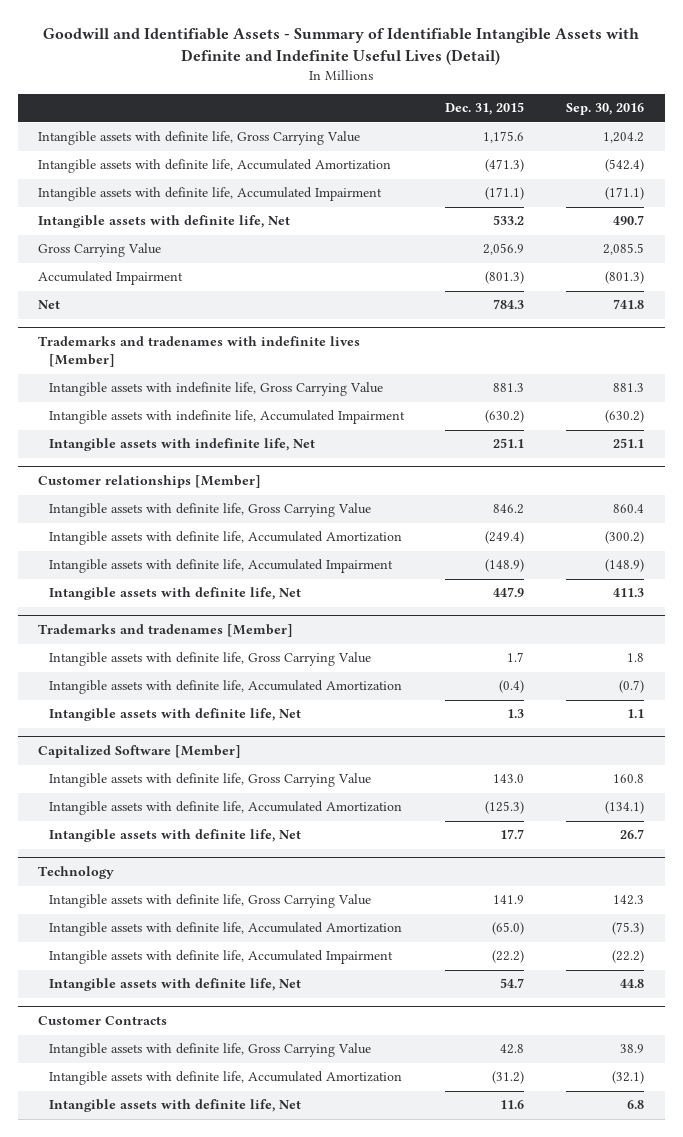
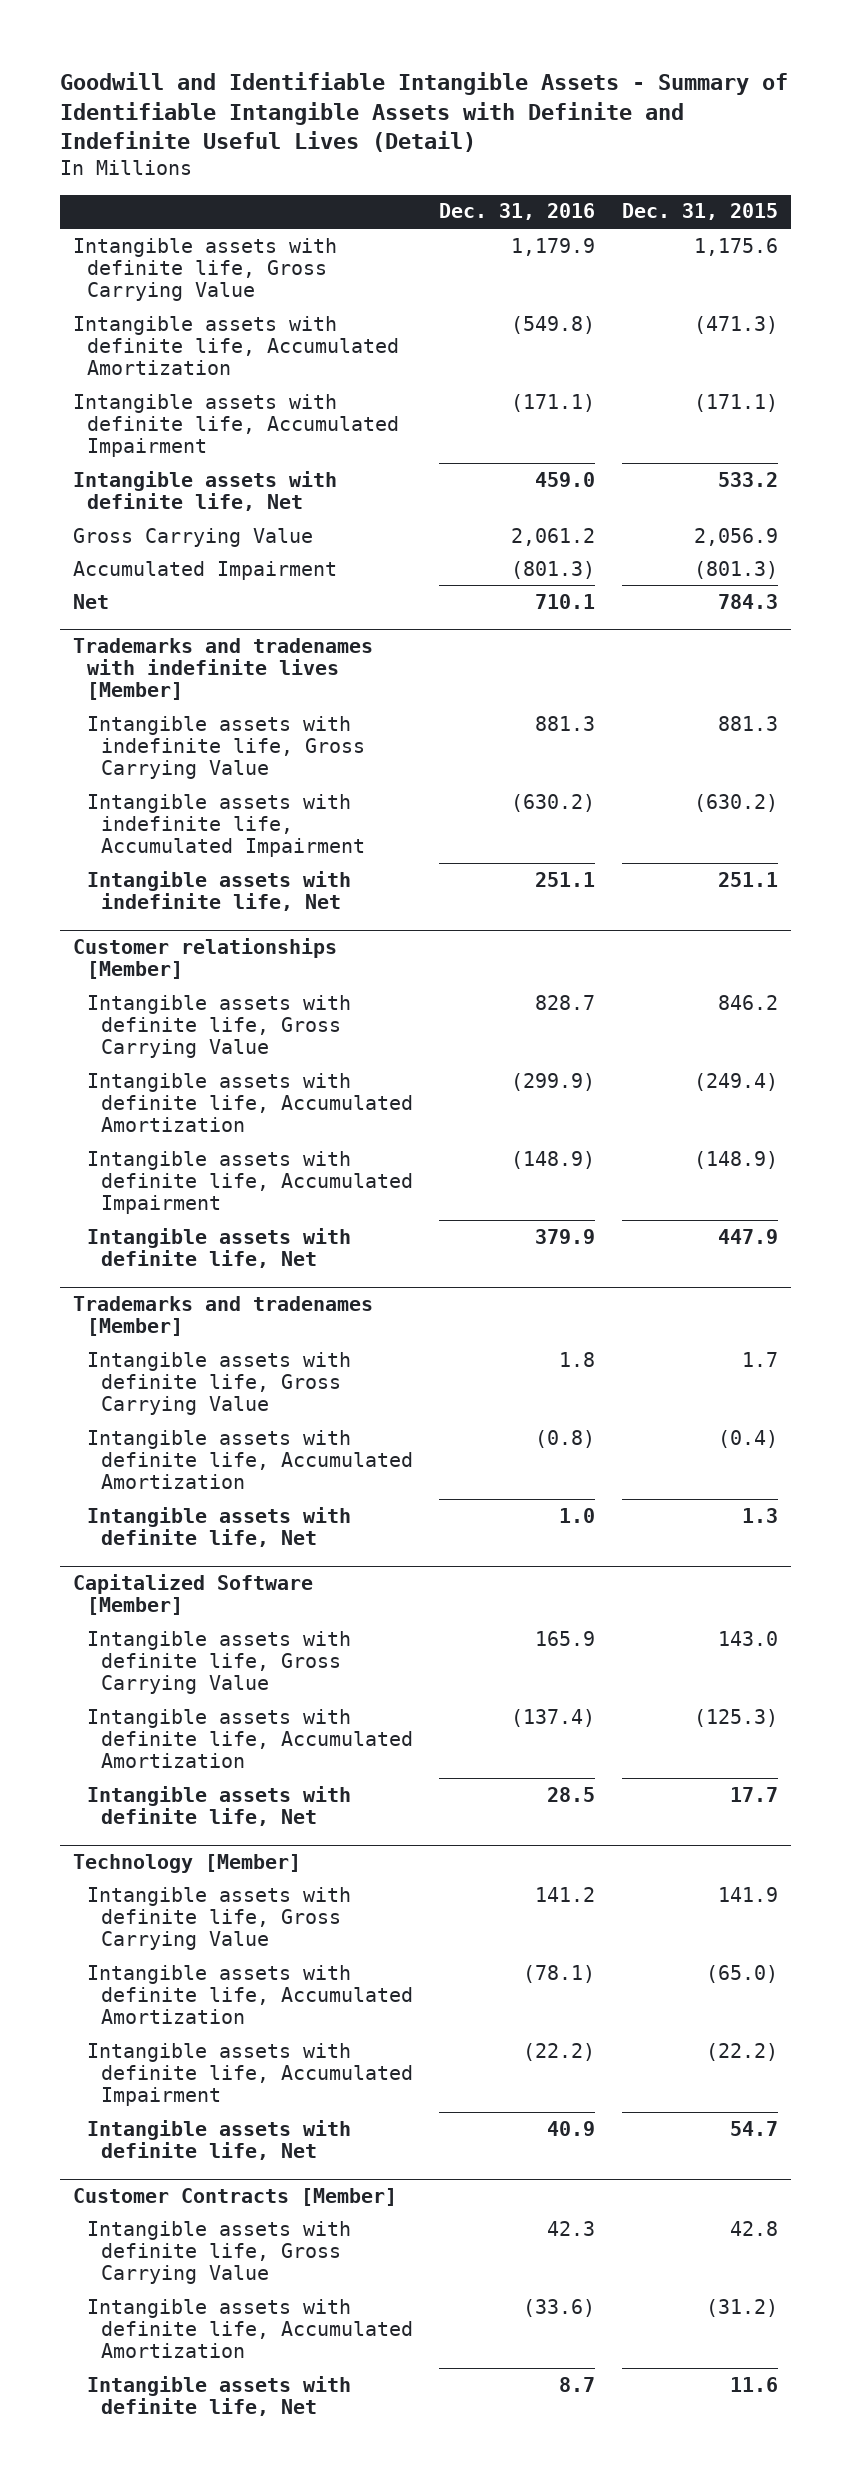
[43,28,640,65] Goodwill and Identifiable Assets - Summary of Identifiable Intangible Assets with Definite and Indefinite Useful Lives (Detail) -> [59,71,788,153] Goodwill and Identifiable Intangible Assets - Summary of Identifiable Intangible Assets with Definite and Indefinite Useful Lives (Detail)
[566,103,645,116] Sep. 30, 2016 -> none
none -> [439,203,596,221] Dec. 31, 2016
[38,866,115,880] Technology -> [73,1853,302,1873] Technology [Member]
[38,1016,168,1026] Customer Contracts -> [73,2187,398,2206] Customer Contracts [Member]

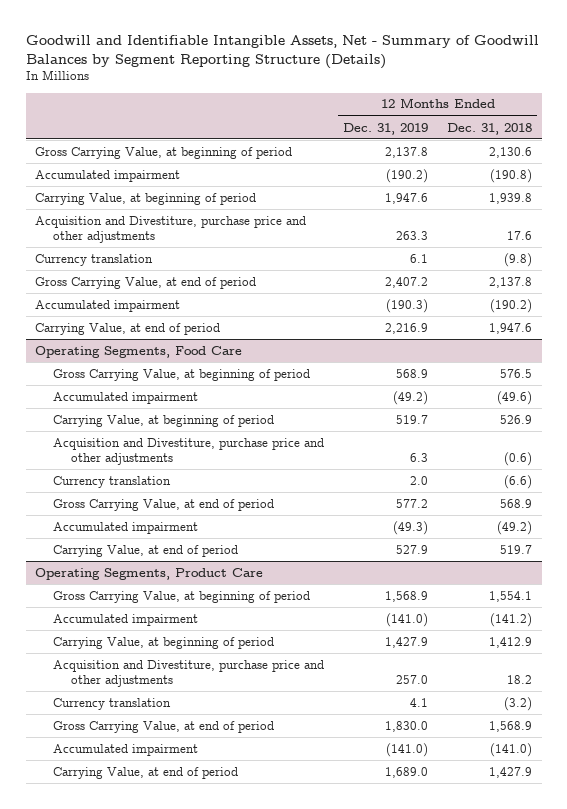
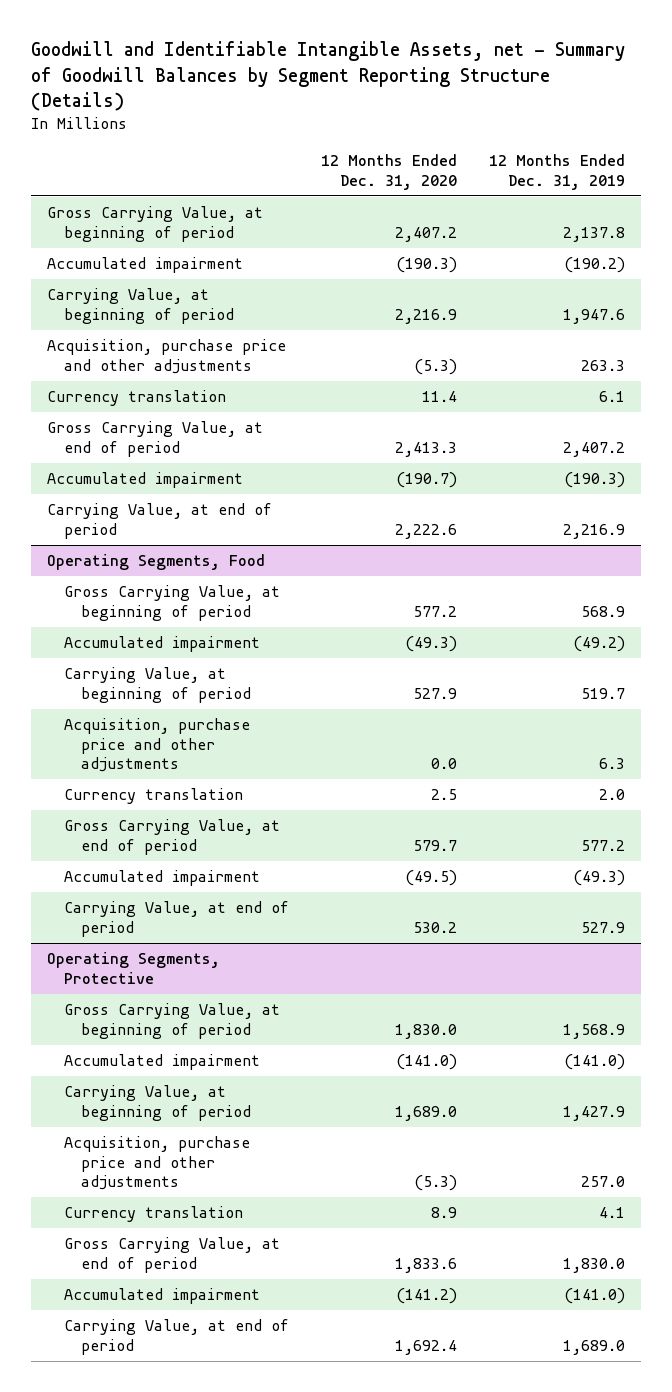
[25,34,539,69] Goodwill and Identifiable Intangible Assets, Net - Summary of Goodwill Balances by Segment Reporting Structure (Details) -> [31,41,626,111] Goodwill and Identifiable Intangible Assets, net - Summary of Goodwill Balances by Segment Reporting Structure (Details)
[447,122,533,135] Dec. 31, 2018 -> none
none -> [320,154,457,190] 12 Months Ended Dec. 31, 2020
[35,215,307,243] Acquisition and Divestiture, purchase price and other adjustments -> [47,339,287,374] Acquisition, purchase price and other adjustments
[35,345,243,358] Operating Segments, Food Care -> [47,554,266,571] Operating Segments, Food
[53,437,325,465] Acquisition and Divestiture, purchase price and other adjustments -> [64,718,251,772] Acquisition, purchase price and other adjustments
[35,567,264,580] Operating Segments, Product Care -> none
none -> [47,952,221,984] Operating Segments, Protective
[53,659,325,687] Acquisition and Divestiture, purchase price and other adjustments -> [64,1136,251,1190] Acquisition, purchase price and other adjustments

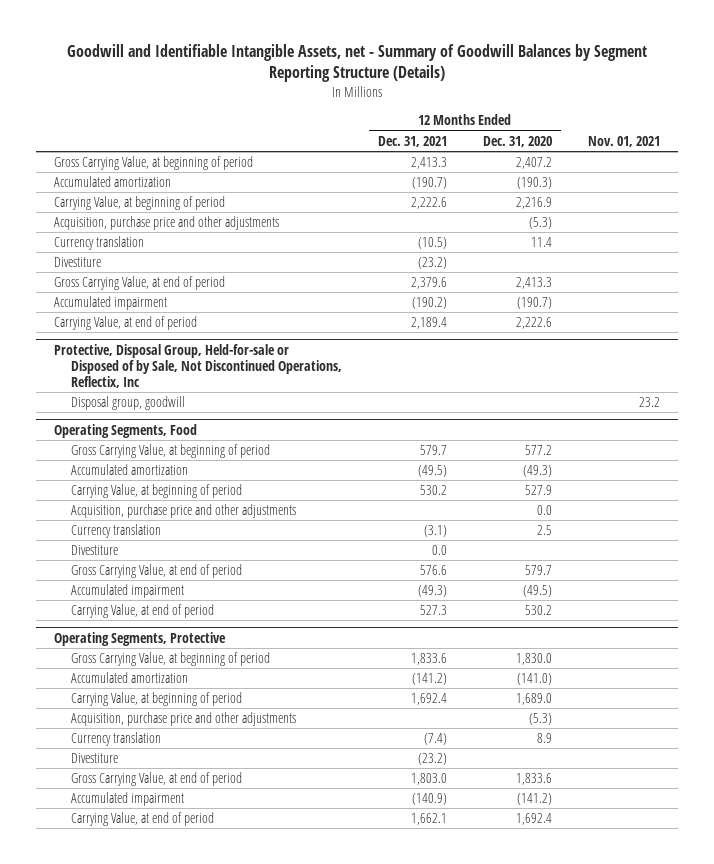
[488,154,625,190] 12 Months Ended Dec. 31, 2019 -> none
none -> [377,135,447,147] Dec. 31, 2021
none -> [588,135,661,147] Nov. 01, 2021
[47,257,244,274] Accumulated impairment -> [53,176,171,188] Accumulated amortization
none -> [53,257,101,268] Divestiture
none -> [53,344,342,388] Protective, Disposal Group, Held-for-sale or Disposed of by Sale, Not Discontinued Operations, Reflectix, Inc
none -> [70,396,185,411] Disposal group, goodwill
[64,636,261,653] Accumulated impairment -> [70,464,188,476] Accumulated amortization
none -> [70,545,118,556] Divestiture
[64,1054,261,1071] Accumulated impairment -> [70,672,188,684] Accumulated amortization
none -> [70,753,118,764] Divestiture

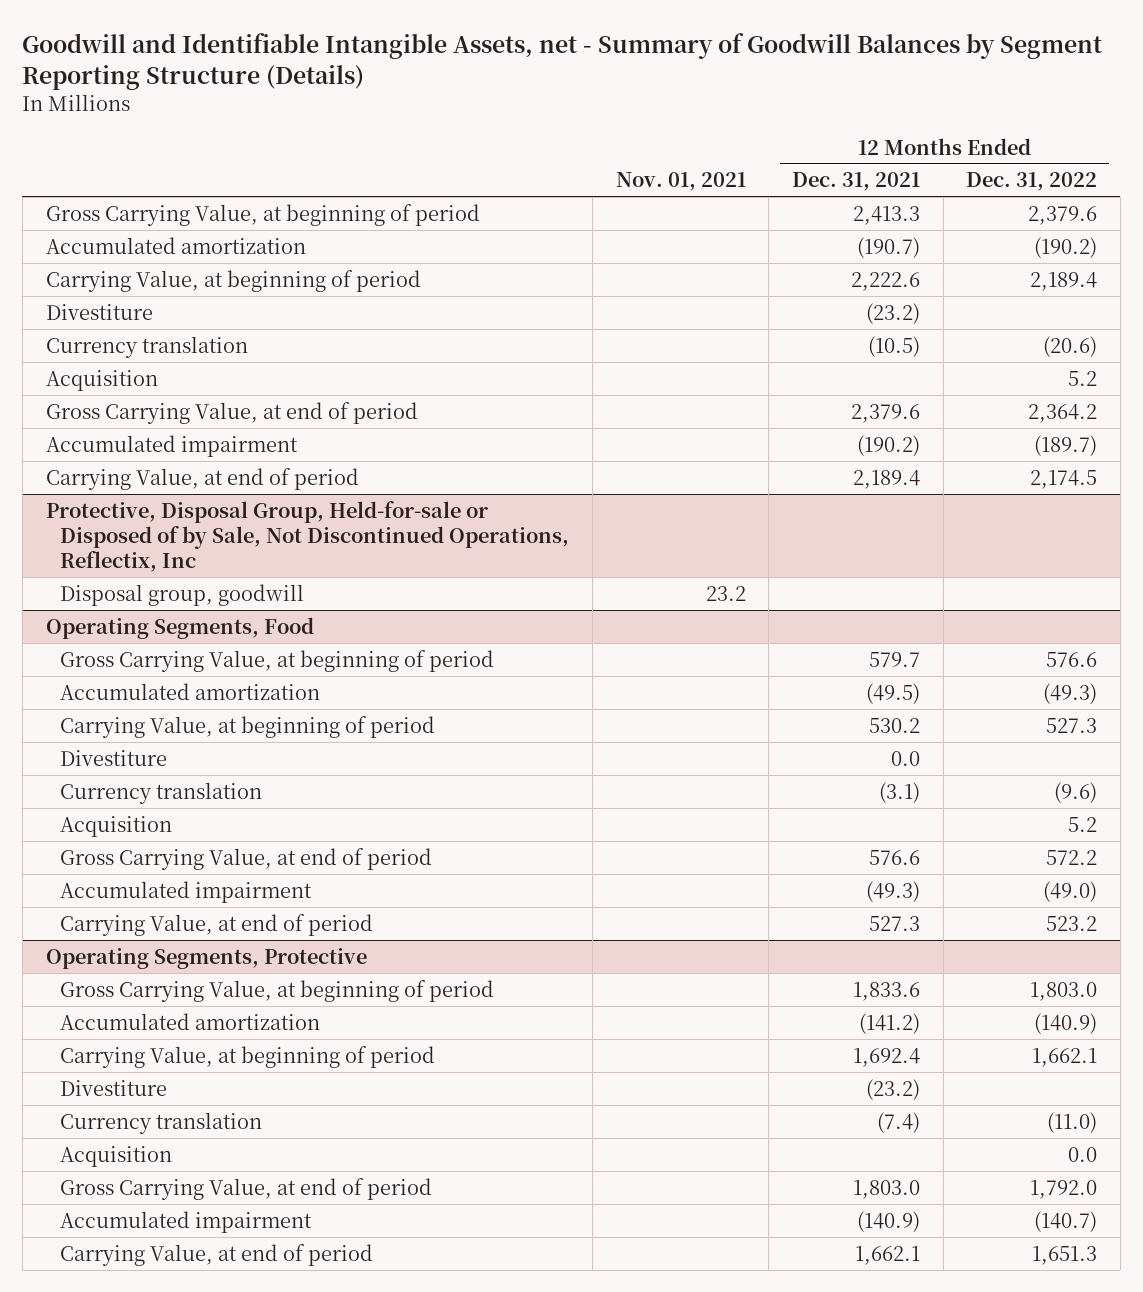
[483,135,553,147] Dec. 31, 2020 -> none
none -> [966,172,1098,192] Dec. 31, 2022
[53,216,279,231] Acquisition, purchase price and other adjustments -> none
[53,236,144,251] Currency translation -> [45,335,248,358] Currency translation
none -> [45,369,158,391] Acquisition
[70,504,296,519] Acquisition, purchase price and other adjustments -> none
[70,524,161,539] Currency translation -> [60,781,263,804] Currency translation
none -> [60,815,173,837] Acquisition
[70,712,296,727] Acquisition, purchase price and other adjustments -> none
[70,732,161,747] Currency translation -> [60,1111,263,1134] Currency translation
none -> [60,1145,173,1167] Acquisition

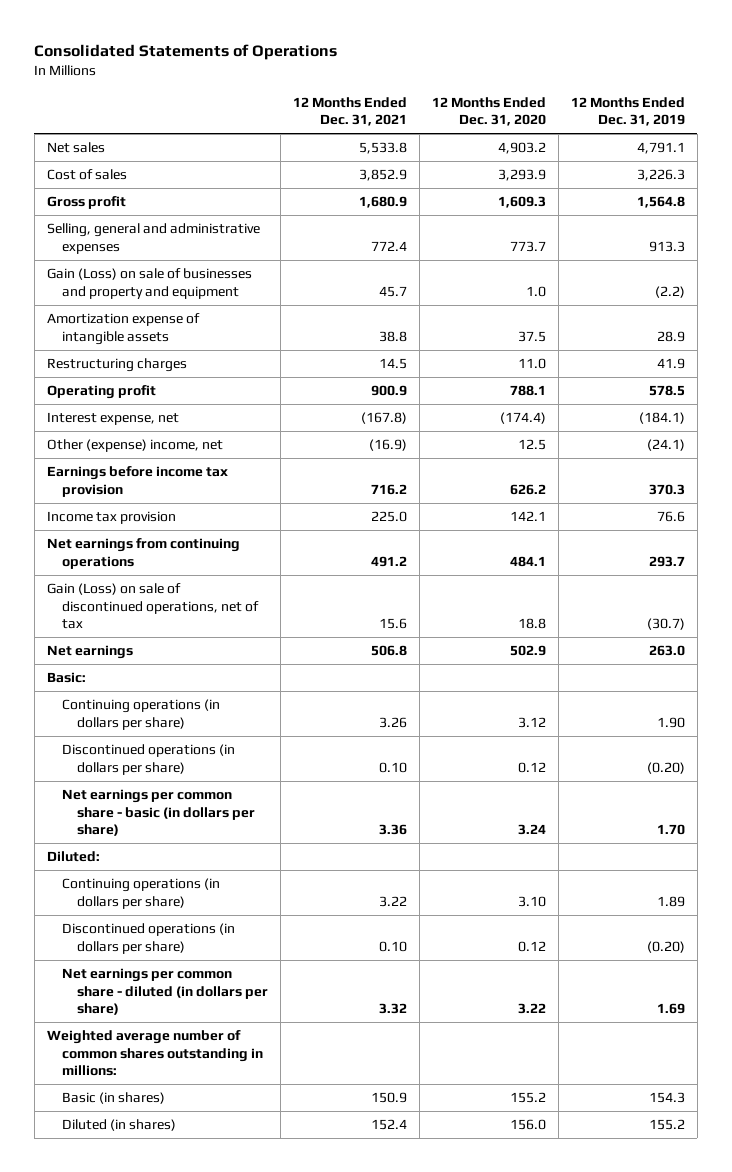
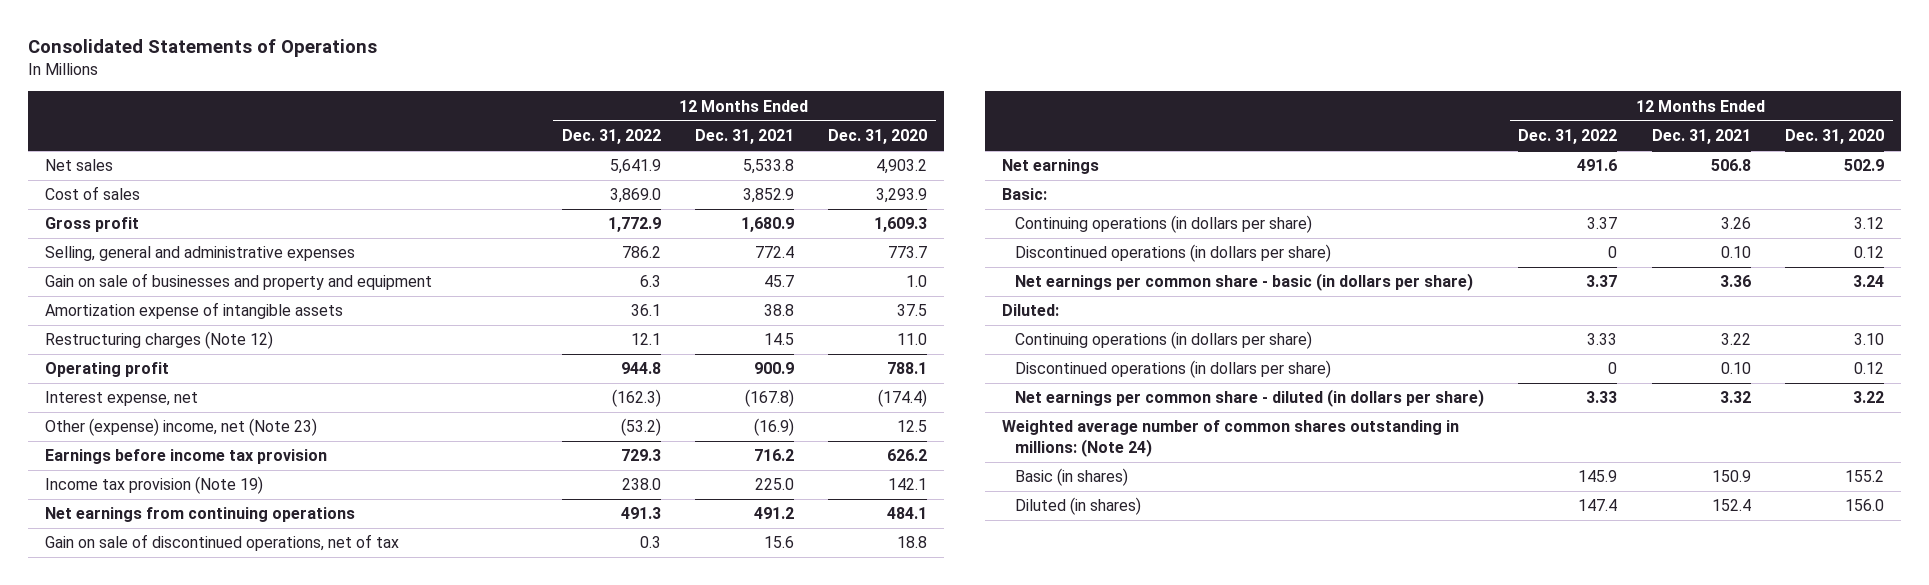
[571,96,686,127] 12 Months Ended Dec. 31, 2019 -> none
none -> [561,129,661,145] Dec. 31, 2022
[46,267,252,299] Gain (Loss) on sale of businesses and property and equipment -> [45,273,433,291] Gain on sale of businesses and property and equipment
[46,357,187,372] Restructuring charges -> [45,331,274,350] Restructuring charges (Note 12)
[46,438,223,452] Other (expense) income, net -> [45,418,318,437] Other (expense) income, net (Note 23)
[46,510,176,524] Income tax provision -> [45,476,264,495] Income tax provision (Note 19)
[46,582,260,630] Gain (Loss) on sale of discontinued operations, net of tax -> [45,534,400,552] Gain on sale of discontinued operations, net of tax
[46,1029,264,1077] Weighted average number of common shares outstanding in millions: -> [1001,420,1459,458] Weighted average number of common shares outstanding in millions: (Note 24)

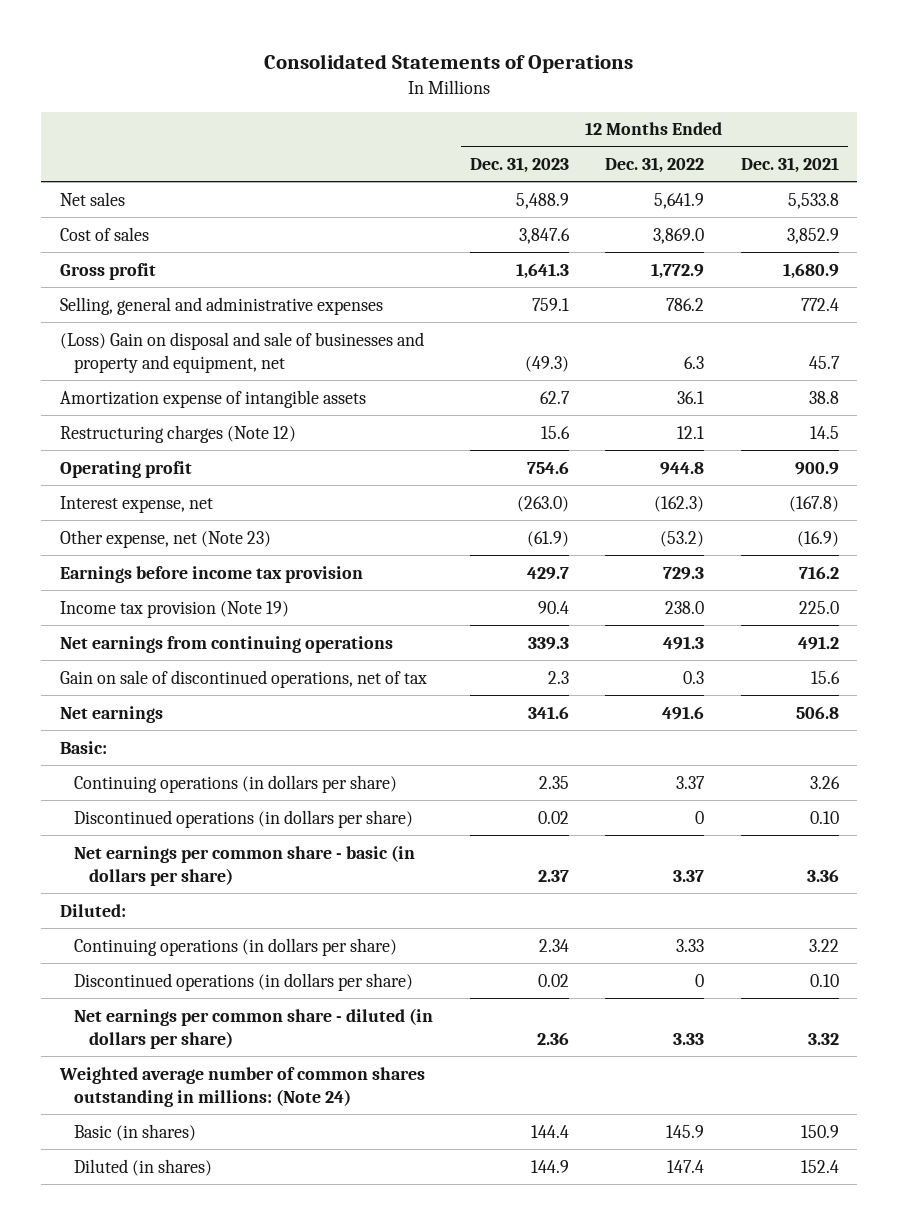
[828,129,928,145] Dec. 31, 2020 -> none
none -> [469,156,569,173] Dec. 31, 2023
[45,273,433,291] Gain on sale of businesses and property and equipment -> [59,331,424,373] (Loss) Gain on disposal and sale of businesses and property and equipment, net
[45,418,318,437] Other (expense) income, net (Note 23) -> [59,529,271,548] Other expense, net (Note 23)

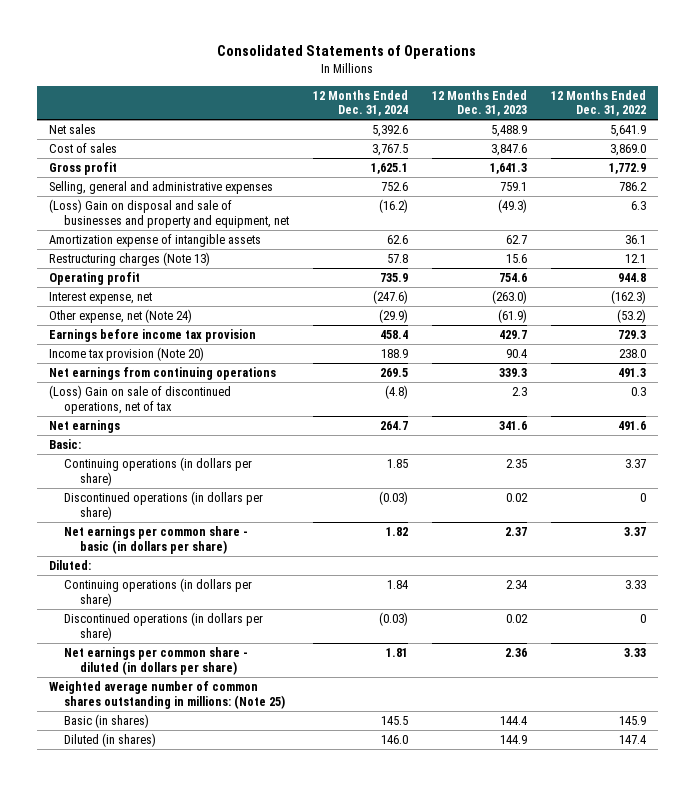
[740,156,839,173] Dec. 31, 2021 -> none
none -> [313,89,409,117] 12 Months Ended Dec. 31, 2024
[59,424,296,443] Restructuring charges (Note 12) -> [48,251,210,266] Restructuring charges (Note 13)
[59,529,271,548] Other expense, net (Note 23) -> [48,308,192,323] Other expense, net (Note 24)
[59,600,289,618] Income tax provision (Note 19) -> [48,346,204,361] Income tax provision (Note 20)
[59,669,427,688] Gain on sale of discontinued operations, net of tax -> [48,384,231,414] (Loss) Gain on sale of discontinued operations, net of tax
[58,1066,425,1107] Weighted average number of common shares outstanding in millions: (Note 24) -> [48,680,286,709] Weighted average number of common shares outstanding in millions: (Note 25)

